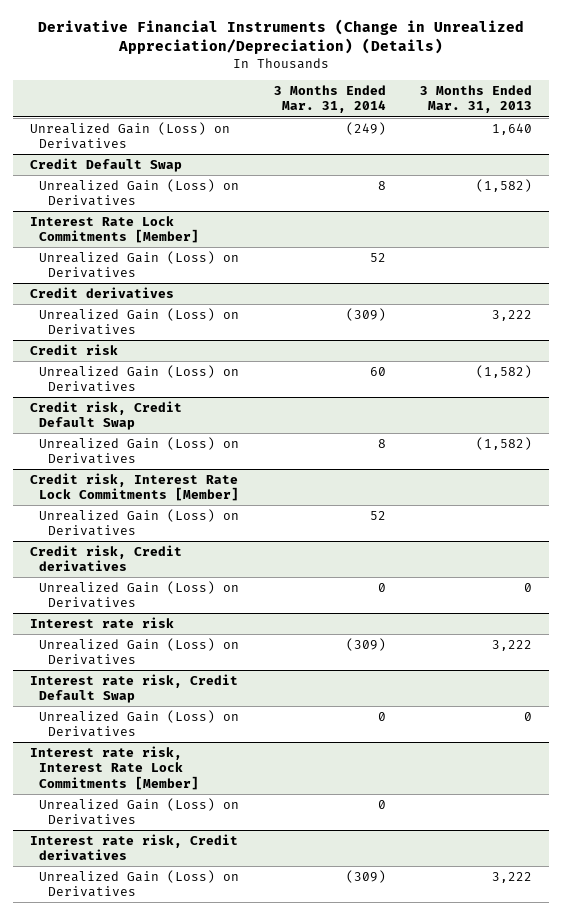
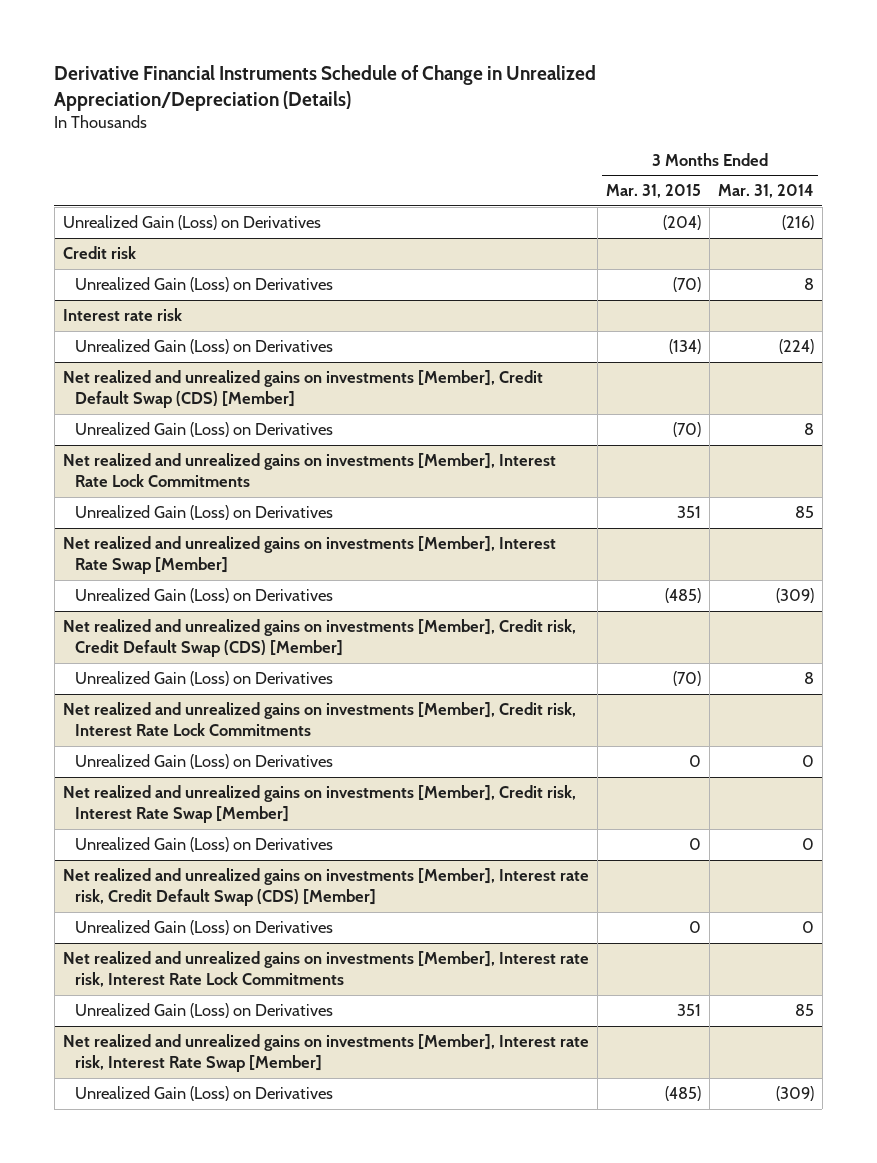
[38,18,525,55] Derivative Financial Instruments (Change in Unrealized Appreciation/Depreciation) (Details) -> [54,65,597,111] Derivative Financial Instruments Schedule of Change in Unrealized Appreciation/Depreciation (Details)
[420,84,533,114] 3 Months Ended Mar. 31, 2013 -> none
none -> [605,184,701,199] Mar. 31, 2015
[30,157,183,172] Credit Default Swap -> none
[38,178,239,207] Unrealized Gain (Loss) on Derivatives -> none
[30,215,199,244] Interest Rate Lock Commitments [Member] -> none
[38,250,239,279] Unrealized Gain (Loss) on Derivatives -> none
[30,286,175,298] Credit derivatives -> none
[38,307,239,336] Unrealized Gain (Loss) on Derivatives -> none
[345,121,386,135] (249) -> [781,215,814,231] (216)
[38,364,239,393] Unrealized Gain (Loss) on Derivatives -> none
[30,400,183,431] Credit risk, Credit Default Swap -> none
[30,472,239,502] Credit risk, Interest Rate Lock Commitments [Member] -> none
[38,508,239,537] Unrealized Gain (Loss) on Derivatives -> none
[30,544,183,572] Credit risk, Credit derivatives -> none
[38,580,239,609] Unrealized Gain (Loss) on Derivatives -> none
none -> [74,339,333,355] Unrealized Gain (Loss) on Derivatives
none -> [62,370,543,409] Net realized and unrealized gains on investments [Member], Credit Default Swap (CDS) [Member]
none -> [74,422,333,438] Unrealized Gain (Loss) on Derivatives
none -> [62,453,556,488] Net realized and unrealized gains on investments [Member], Interest Rate Lock Commitments
none -> [74,505,333,521] Unrealized Gain (Loss) on Derivatives
none -> [62,536,556,575] Net realized and unrealized gains on investments [Member], Interest Rate Swap [Member]
[30,673,239,704] Interest rate risk, Credit Default Swap -> none
none -> [62,619,576,658] Net realized and unrealized gains on investments [Member], Credit risk, Credit Default Swap (CDS) [Member]
none -> [74,671,333,687] Unrealized Gain (Loss) on Derivatives
none -> [62,702,576,737] Net realized and unrealized gains on investments [Member], Credit risk, Interest Rate Lock Commitments
[30,745,199,790] Interest rate risk, Interest Rate Lock Commitments [Member] -> none
none -> [62,785,576,824] Net realized and unrealized gains on investments [Member], Credit risk, Interest Rate Swap [Member]
[30,833,239,861] Interest rate risk, Credit derivatives -> none
none -> [62,868,589,907] Net realized and unrealized gains on investments [Member], Interest rate risk, Credit Default Swap (CDS) [Member]
none -> [74,920,333,936] Unrealized Gain (Loss) on Derivatives
none -> [62,951,589,988] Net realized and unrealized gains on investments [Member], Interest rate risk, Interest Rate Lock Commitments
none -> [74,1003,333,1019] Unrealized Gain (Loss) on Derivatives
none -> [62,1034,589,1073] Net realized and unrealized gains on investments [Member], Interest rate risk, Interest Rate Swap [Member]

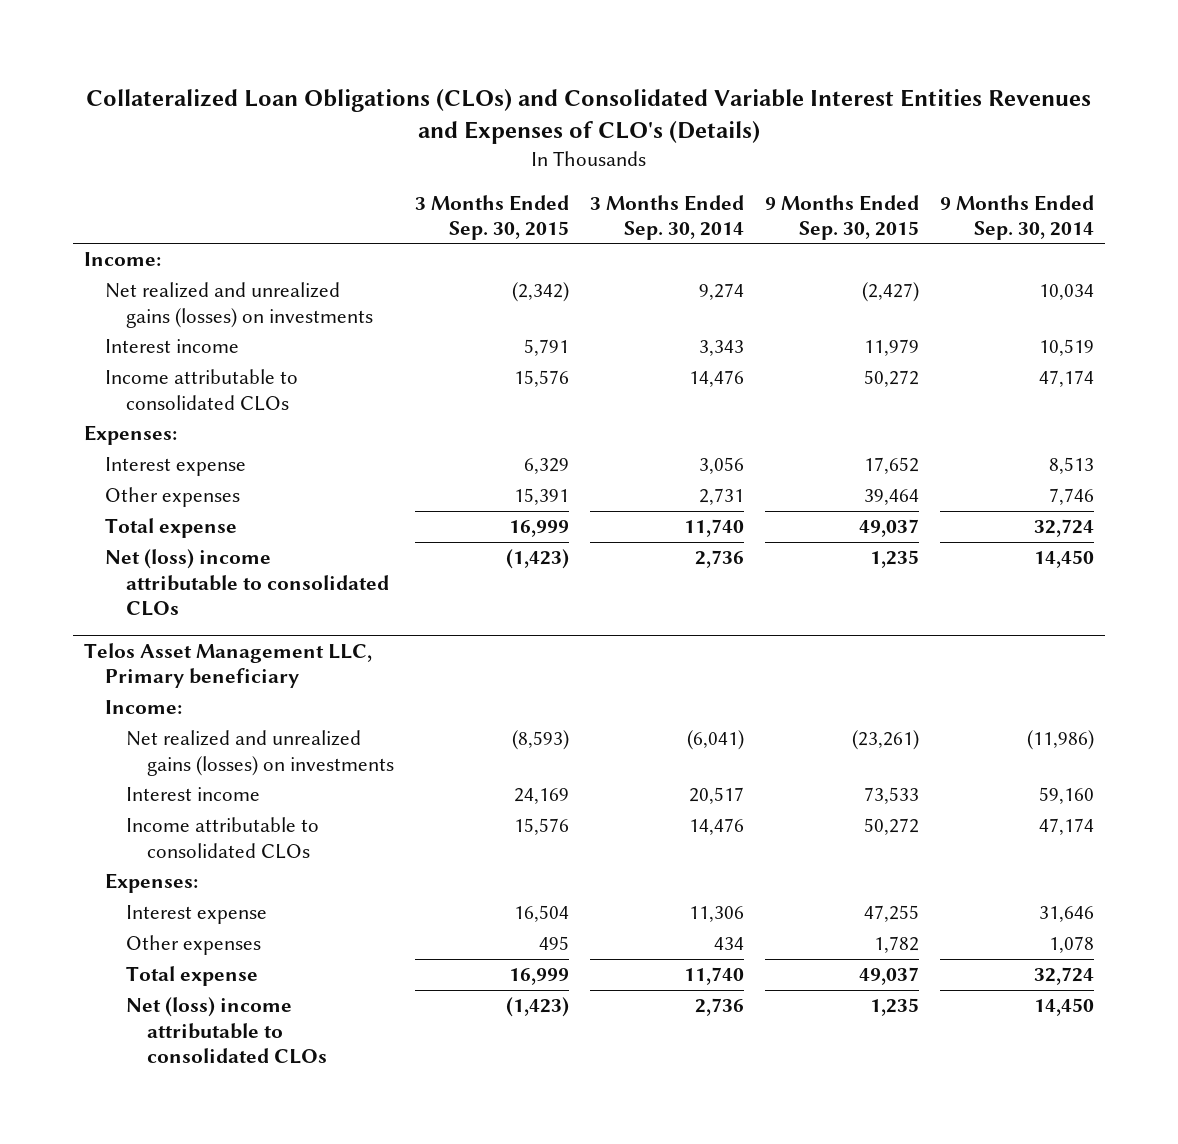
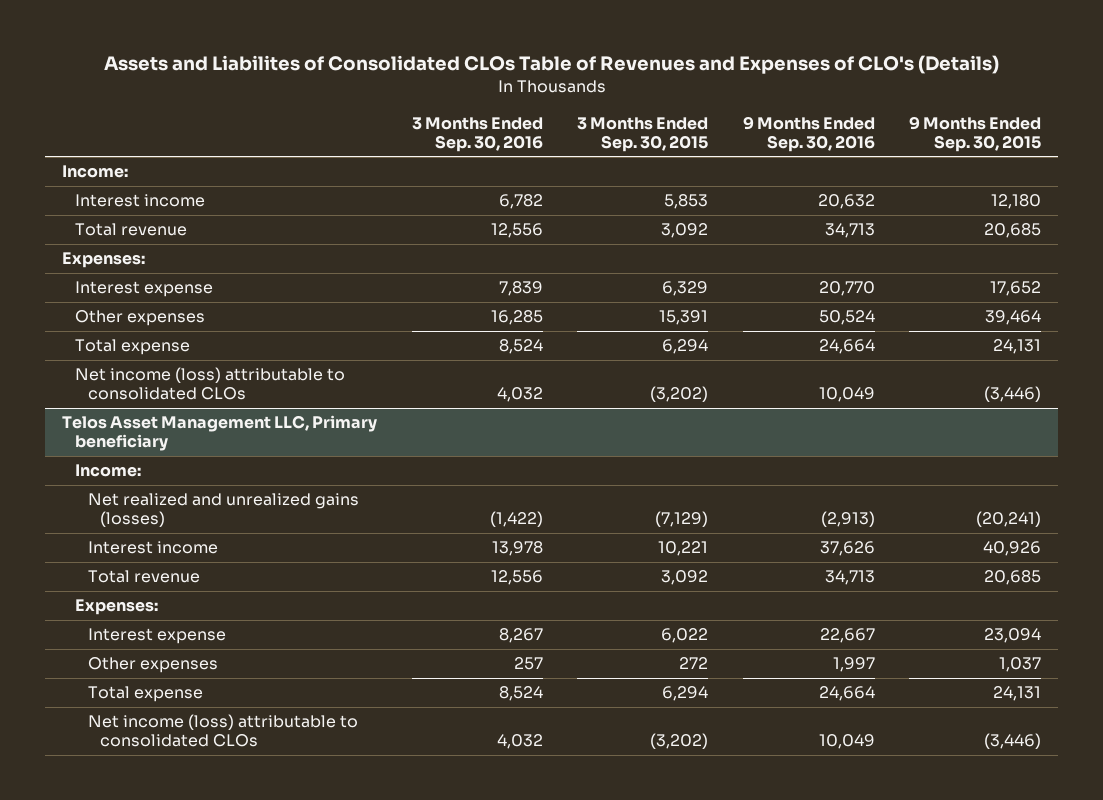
[86,88,1092,145] Collateralized Loan Obligations (CLOs) and Consolidated Variable Interest Entities Revenues and Expenses of CLO's (Details) -> [103,55,999,75] Assets and Liabilites of Consolidated CLOs Table of Revenues and Expenses of CLO's (Details)
[590,194,745,240] 3 Months Ended Sep. 30, 2014 -> none
[940,194,1095,240] 9 Months Ended Sep. 30, 2014 -> none
none -> [411,116,543,152] 3 Months Ended Sep. 30, 2016
none -> [742,115,875,152] 9 Months Ended Sep. 30, 2016
[104,282,373,328] Net realized and unrealized gains (losses) on investments -> none
[104,369,298,411] Income attributable to consolidated CLOs -> none
[523,339,569,357] 5,791 -> [664,194,709,210] 5,853
[864,339,920,357] 11,979 -> [990,194,1041,210] 12,180
none -> [75,223,188,237] Total revenue
[508,520,569,538] 16,999 -> [662,339,709,355] 6,294
[859,519,920,538] 49,037 -> [992,339,1041,355] 24,131
[104,549,389,616] Net (loss) income attributable to consolidated CLOs -> [75,367,346,401] Net income (loss) attributable to consolidated CLOs
[505,549,569,570] (1,423) -> [650,386,709,403] (3,202)
[870,550,920,569] 1,235 -> [983,386,1041,403] (3,446)
[125,817,319,859] Income attributable to consolidated CLOs -> none
[125,730,394,776] Net realized and unrealized gains (losses) on investments -> [87,493,359,528] Net realized and unrealized gains (losses)
[511,730,569,751] (8,593) -> [655,511,709,528] (7,129)
[852,730,920,751] (23,261) -> [975,511,1041,528] (20,241)
[513,788,569,805] 24,169 -> [658,541,709,557] 10,221
[864,787,920,805] 73,533 -> [982,541,1041,557] 40,926
none -> [87,570,200,584] Total revenue
[513,905,569,923] 16,504 -> [661,628,709,644] 6,022
[864,905,920,923] 47,255 -> [983,628,1041,644] 23,094
[538,936,569,951] 495 -> [679,657,709,670] 272
[874,936,920,954] 1,782 -> [998,657,1041,673] 1,037
[508,968,569,986] 16,999 -> [662,686,709,702] 6,294
[859,967,920,986] 49,037 -> [992,686,1041,702] 24,131
[125,997,327,1064] Net (loss) income attributable to consolidated CLOs -> [87,714,358,748] Net income (loss) attributable to consolidated CLOs
[505,997,569,1018] (1,423) -> [650,733,709,750] (3,202)
[870,998,920,1017] 1,235 -> [983,733,1041,750] (3,446)

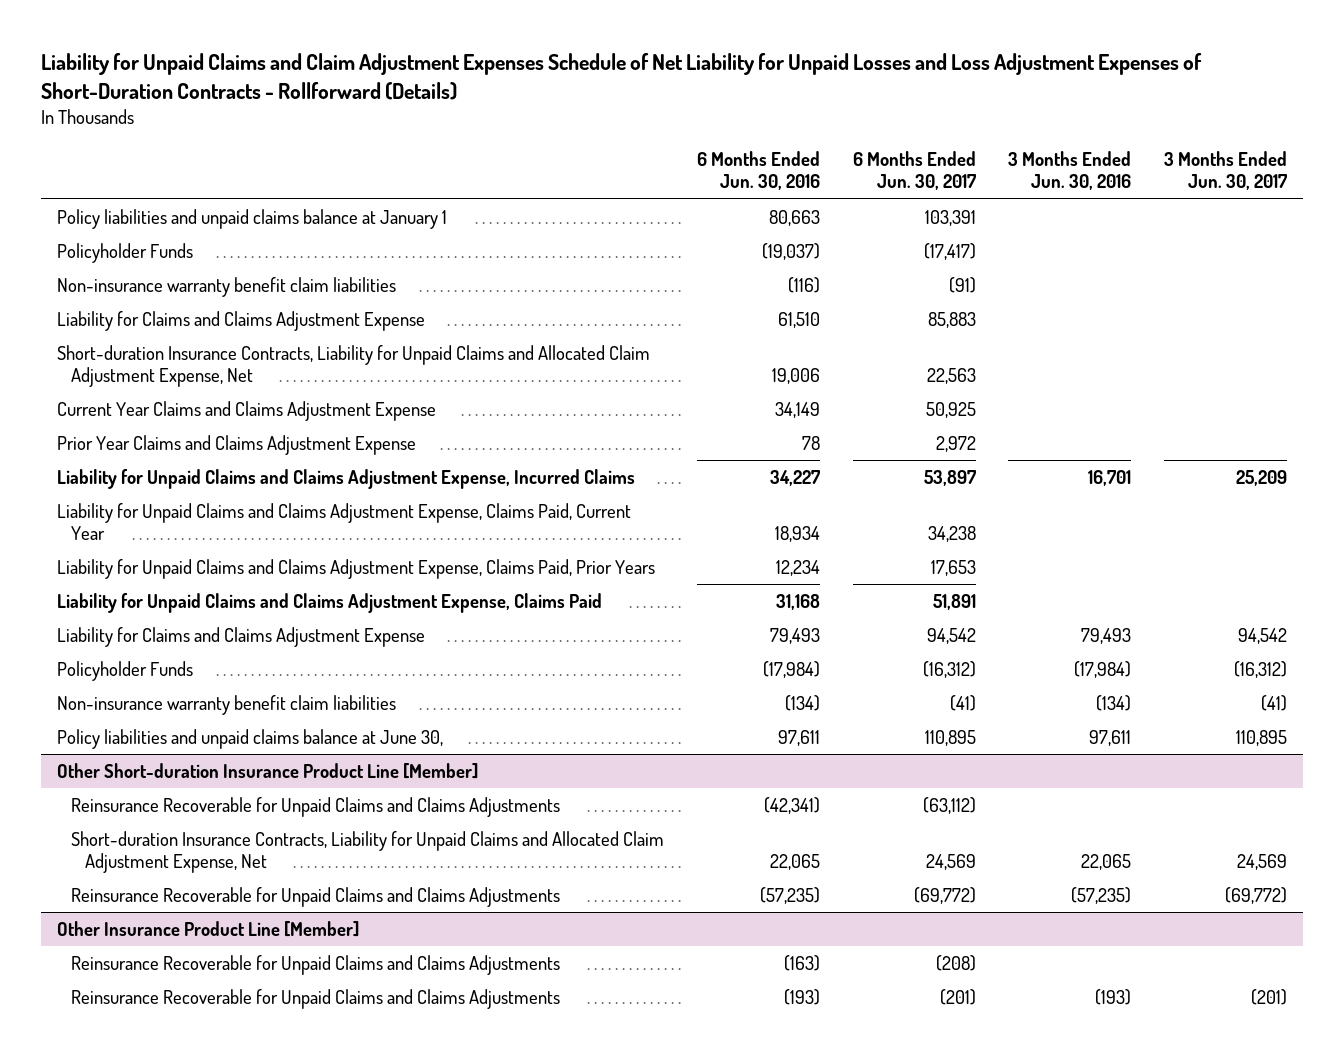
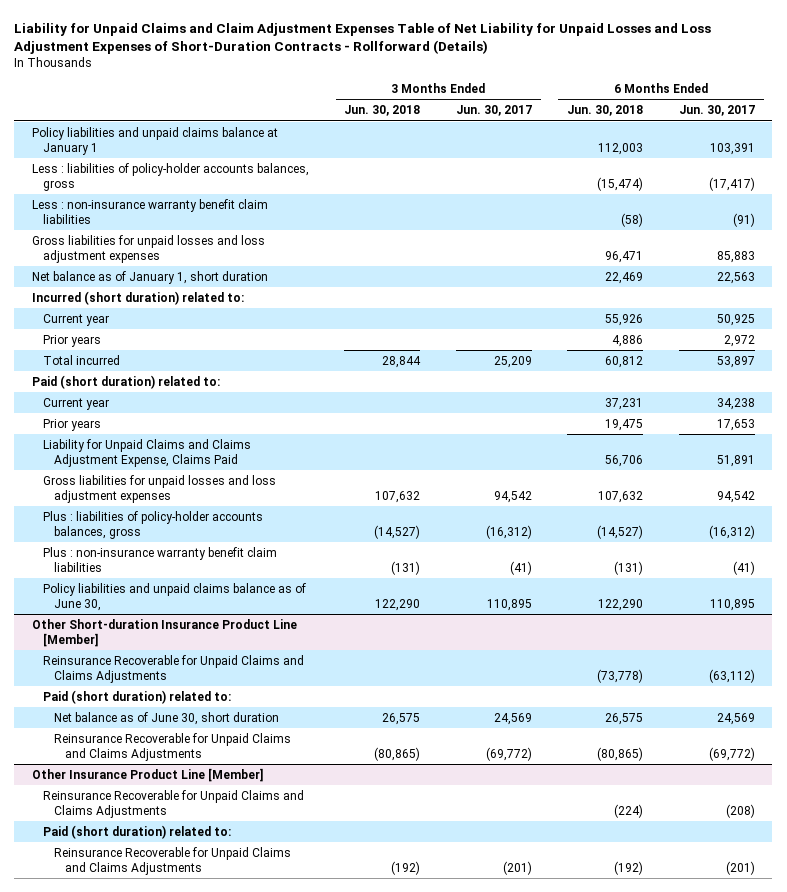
[41,52,1203,100] Liability for Unpaid Claims and Claim Adjustment Expenses Schedule of Net Liability for Unpaid Losses and Loss Adjustment Expenses of Short-Duration Contracts - Rollforward (Details) -> [14,22,712,54] Liability for Unpaid Claims and Claim Adjustment Expenses Table of Net Liability for Unpaid Losses and Loss Adjustment Expenses of Short-Duration Contracts - Rollforward (Details)
[697,150,821,191] 6 Months Ended Jun. 30, 2016 -> none
[1008,150,1132,191] 3 Months Ended Jun. 30, 2016 -> none
none -> [344,105,421,117] Jun. 30, 2018
none -> [567,105,644,117] Jun. 30, 2018
[57,242,194,263] Policyholder Funds -> [32,162,310,191] Less : liabilities of policy-holder accounts balances, gross
[57,276,397,297] Non-insurance warranty benefit claim liabilities -> [32,198,269,224] Less : non-insurance warranty benefit claim liabilities
[57,310,426,331] Liability for Claims and Claims Adjustment Expense -> [32,234,266,263] Gross liabilities for unpaid losses and loss adjustment expenses
[57,344,651,388] Short-duration Insurance Contracts, Liability for Unpaid Claims and Allocated Claim Adjustment Expense, Net -> [32,270,269,284] Net balance as of January 1, short duration
none -> [32,290,245,305] Incurred (short duration) related to:
[57,400,437,421] Current Year Claims and Claims Adjustment Expense -> [43,313,110,326] Current year
[57,434,417,455] Prior Year Claims and Claims Adjustment Expense -> [43,334,102,347] Prior years
[57,468,636,489] Liability for Unpaid Claims and Claims Adjustment Expense, Incurred Claims -> [43,354,121,365] Total incurred
none -> [32,374,221,389] Paid (short duration) related to:
[57,502,632,541] Liability for Unpaid Claims and Claims Adjustment Expense, Claims Paid, Current Year -> [43,397,110,410] Current year
[57,558,656,579] Liability for Unpaid Claims and Claims Adjustment Expense, Claims Paid, Prior Years -> [43,418,102,431] Prior years
[57,626,426,647] Liability for Claims and Claims Adjustment Expense -> [43,474,277,503] Gross liabilities for unpaid losses and loss adjustment expenses
[57,660,194,681] Policyholder Funds -> [43,510,264,539] Plus : liabilities of policy-holder accounts balances, gross
[57,694,397,715] Non-insurance warranty benefit claim liabilities -> [43,546,278,572] Plus : non-insurance warranty benefit claim liabilities
[57,728,444,749] Policy liabilities and unpaid claims balance at June 30, -> [43,582,307,611] Policy liabilities and unpaid claims balance as of June 30,
none -> [43,689,232,704] Paid (short duration) related to:
[71,830,665,874] Short-duration Insurance Contracts, Liability for Unpaid Claims and Allocated Claim Adjustment Expense, Net -> [54,711,280,725] Net balance as of June 30, short duration
none -> [43,824,232,839] Paid (short duration) related to:

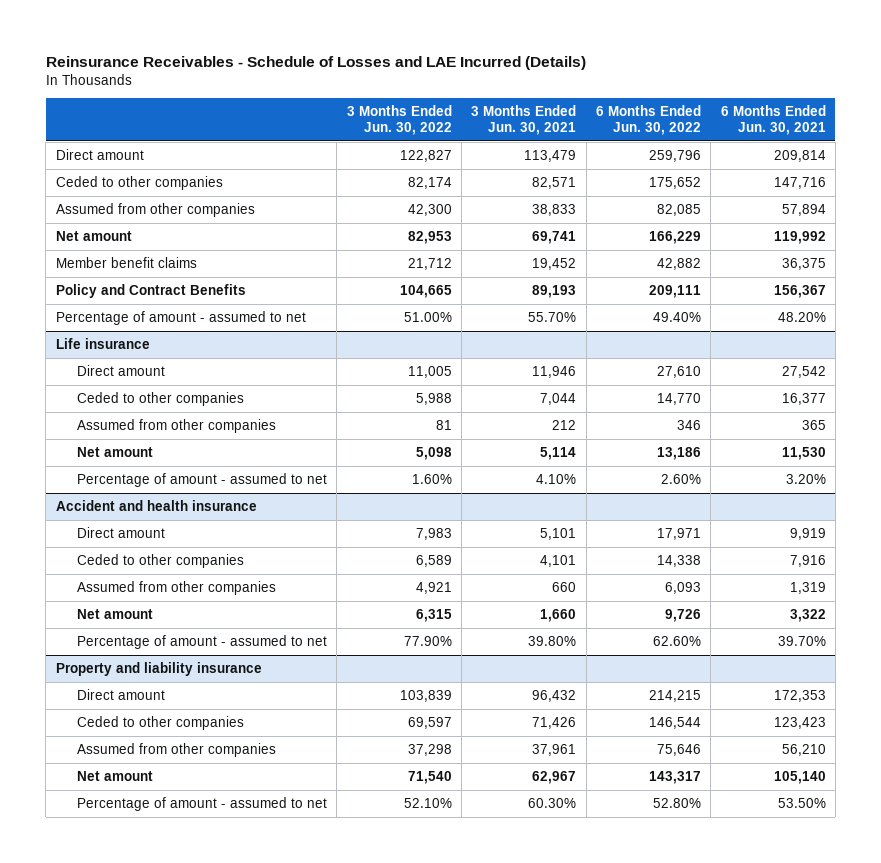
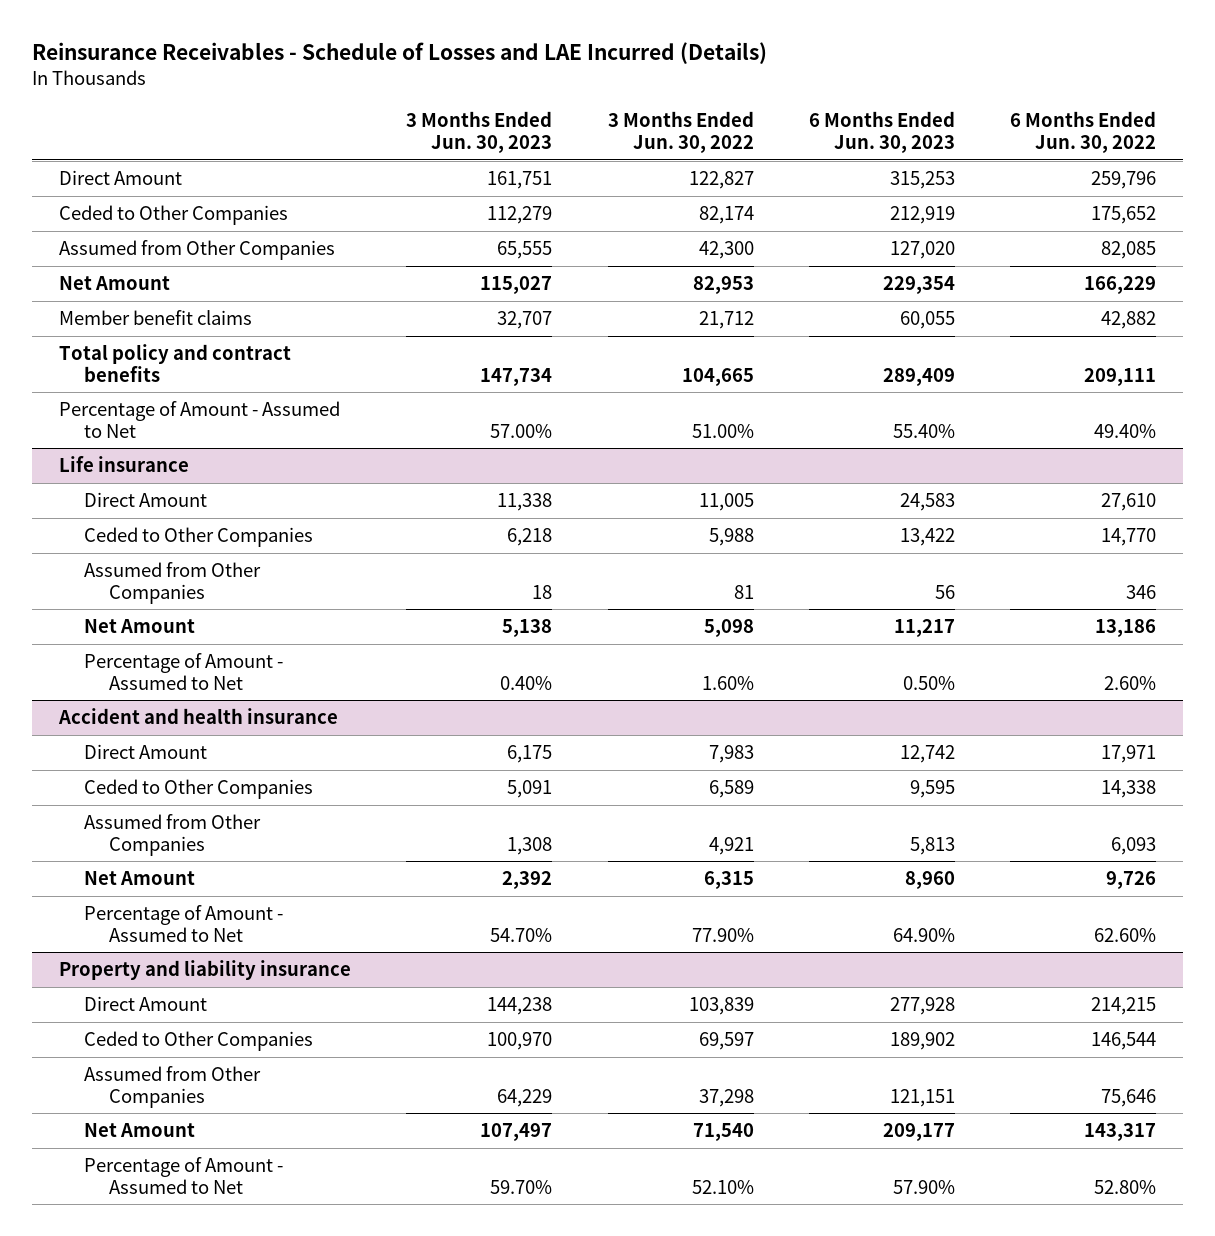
[471,105,577,136] 3 Months Ended Jun. 30, 2021 -> none
[720,105,826,136] 6 Months Ended Jun. 30, 2021 -> none
none -> [406,111,553,154] 3 Months Ended Jun. 30, 2023
none -> [808,111,955,154] 6 Months Ended Jun. 30, 2023
[55,148,144,160] Direct amount -> [59,169,183,185] Direct Amount
[55,175,223,190] Ceded to other companies -> [59,204,289,225] Ceded to Other Companies
[55,202,255,217] Assumed from other companies -> [59,239,336,260] Assumed from Other Companies
[55,230,132,241] Net amount -> [59,275,171,290] Net Amount
[55,283,246,298] Policy and Contract Benefits -> [59,343,292,382] Total policy and contract benefits
[55,310,306,325] Percentage of amount - assumed to net -> [59,400,341,438] Percentage of Amount - Assumed to Net
[76,364,165,376] Direct amount -> [84,491,208,507] Direct Amount
[76,391,244,406] Ceded to other companies -> [84,526,314,547] Ceded to Other Companies
[76,418,276,433] Assumed from other companies -> [84,561,262,604] Assumed from Other Companies
[76,446,153,457] Net amount -> [84,618,196,633] Net Amount
[76,472,327,487] Percentage of amount - assumed to net -> [84,652,284,690] Percentage of Amount - Assumed to Net
[76,526,165,538] Direct amount -> [84,743,208,759] Direct Amount
[76,553,244,568] Ceded to other companies -> [84,778,314,799] Ceded to Other Companies
[76,580,276,595] Assumed from other companies -> [84,813,262,856] Assumed from Other Companies
[76,608,153,619] Net amount -> [84,870,196,885] Net Amount
[76,634,327,649] Percentage of amount - assumed to net -> [84,904,284,942] Percentage of Amount - Assumed to Net
[76,688,165,700] Direct amount -> [84,995,208,1011] Direct Amount
[76,715,244,730] Ceded to other companies -> [84,1030,314,1051] Ceded to Other Companies
[76,742,276,757] Assumed from other companies -> [84,1065,262,1108] Assumed from Other Companies
[76,770,153,781] Net amount -> [84,1122,196,1137] Net Amount
[76,796,327,811] Percentage of amount - assumed to net -> [84,1156,284,1194] Percentage of Amount - Assumed to Net

